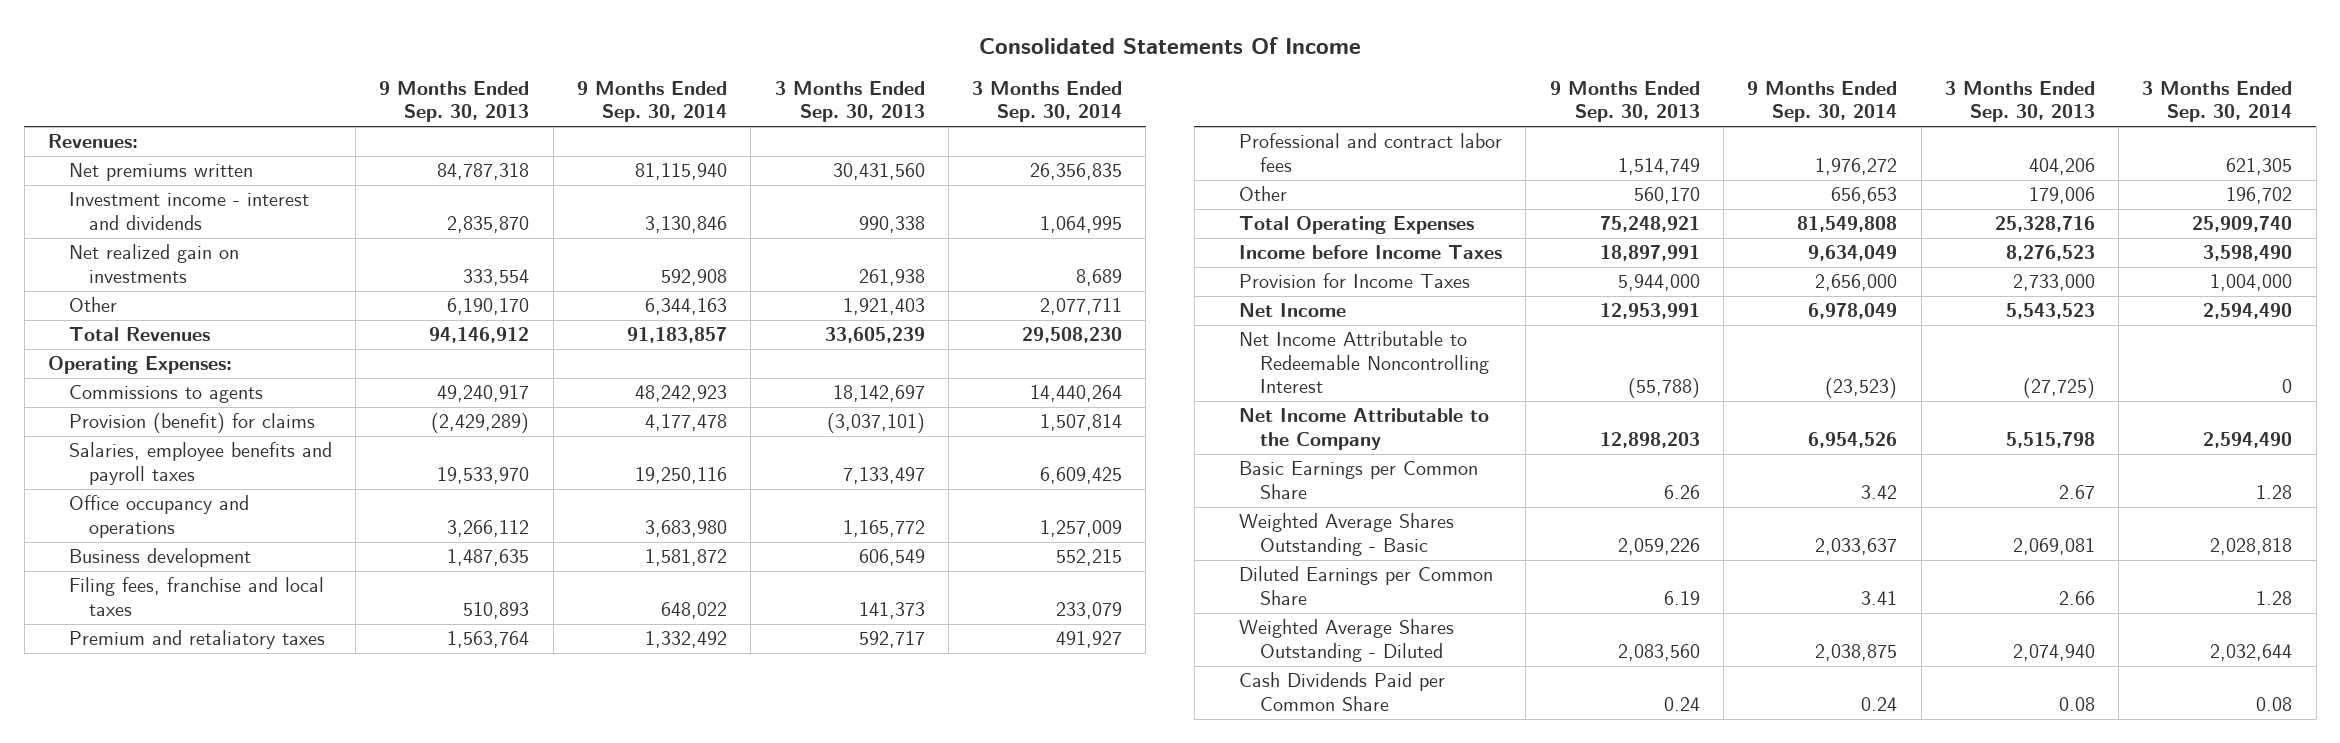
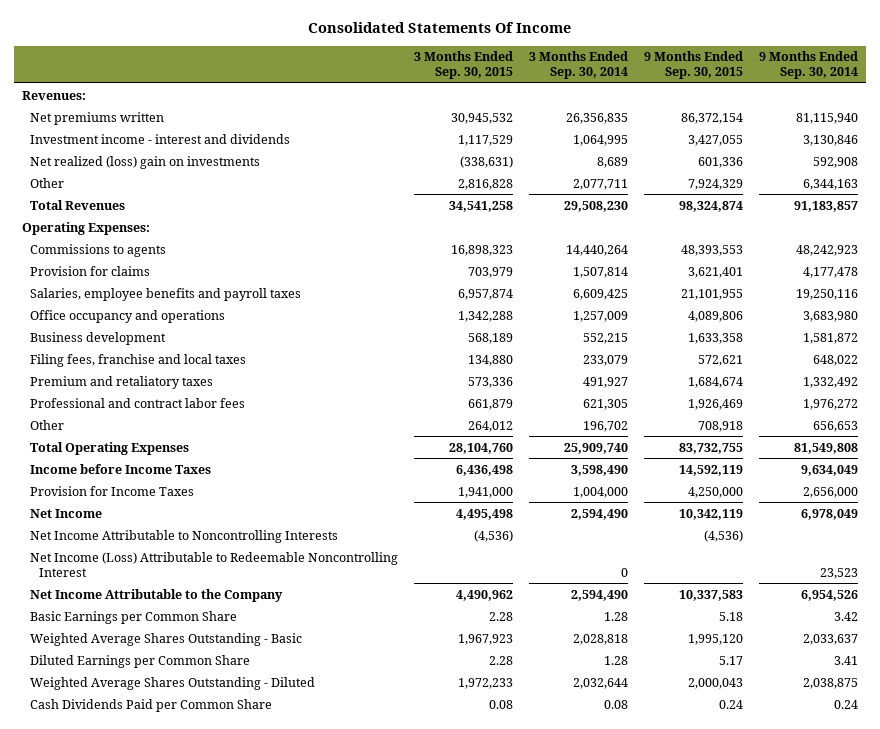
[379,80,530,123] 9 Months Ended Sep. 30, 2013 -> none
[774,80,925,123] 3 Months Ended Sep. 30, 2013 -> none
none -> [414,51,514,80] 3 Months Ended Sep. 30, 2015
none -> [644,51,744,80] 9 Months Ended Sep. 30, 2015
[68,244,239,283] Net realized gain on investments -> [30,155,261,169] Net realized (loss) gain on investments
[68,413,315,434] Provision (benefit) for claims -> [30,265,151,276] Provision for claims
none -> [30,529,339,543] Net Income Attributable to Noncontrolling Interests
[1239,331,1489,394] Net Income Attributable to Redeemable Noncontrolling Interest -> [30,551,399,577] Net Income (Loss) Attributable to Redeemable Noncontrolling Interest
[1825,378,1898,399] (23,523) -> [820,567,859,579] 23,523

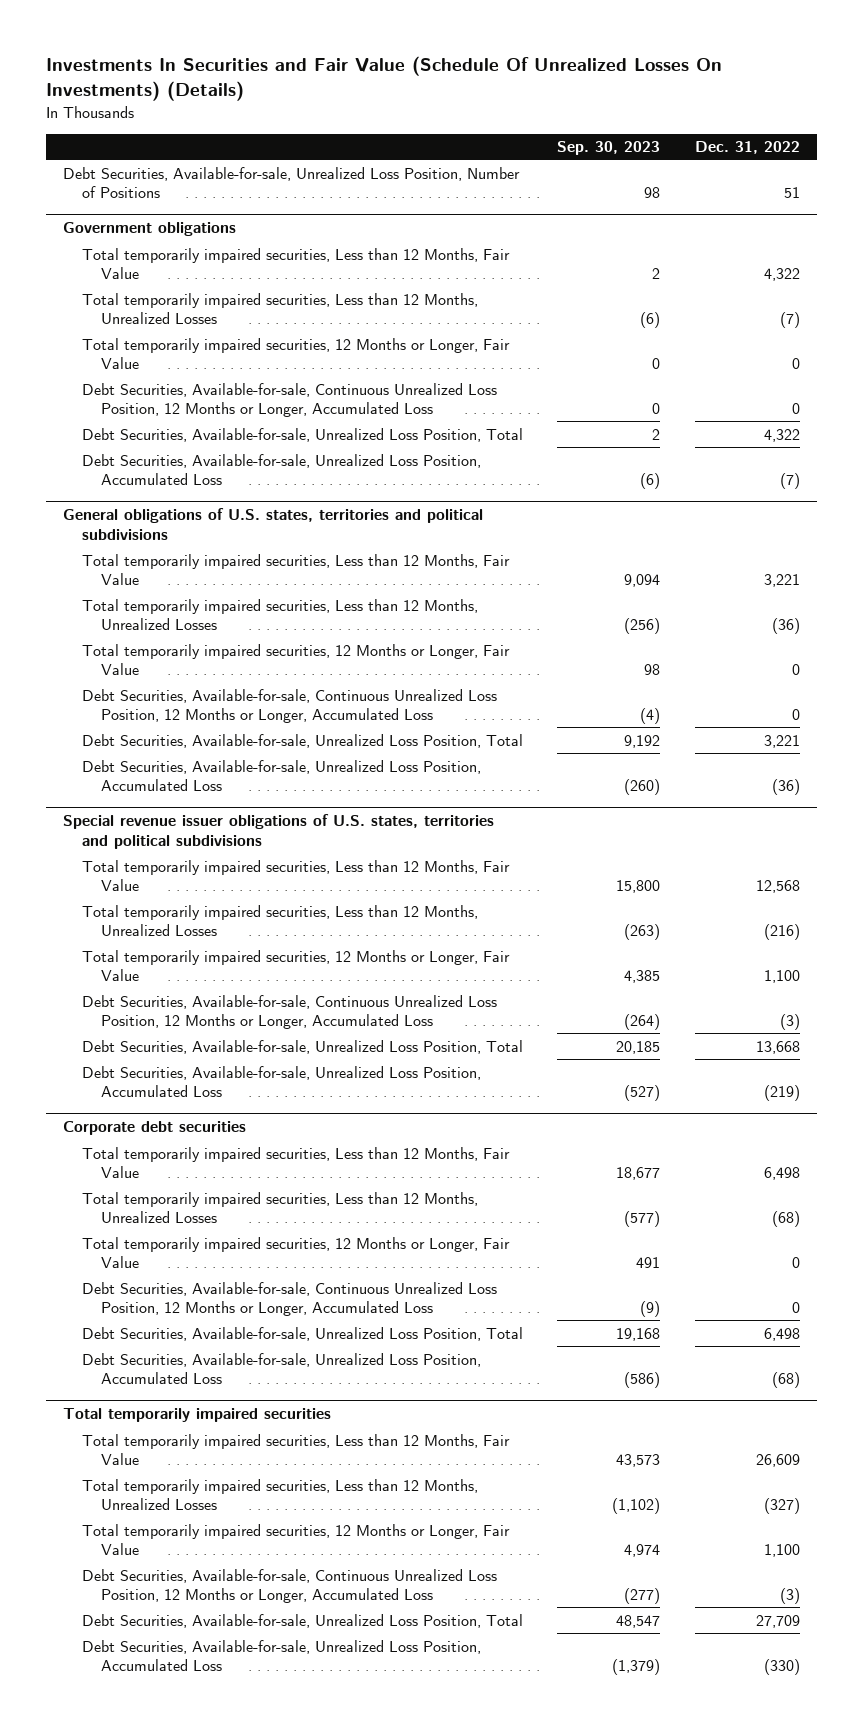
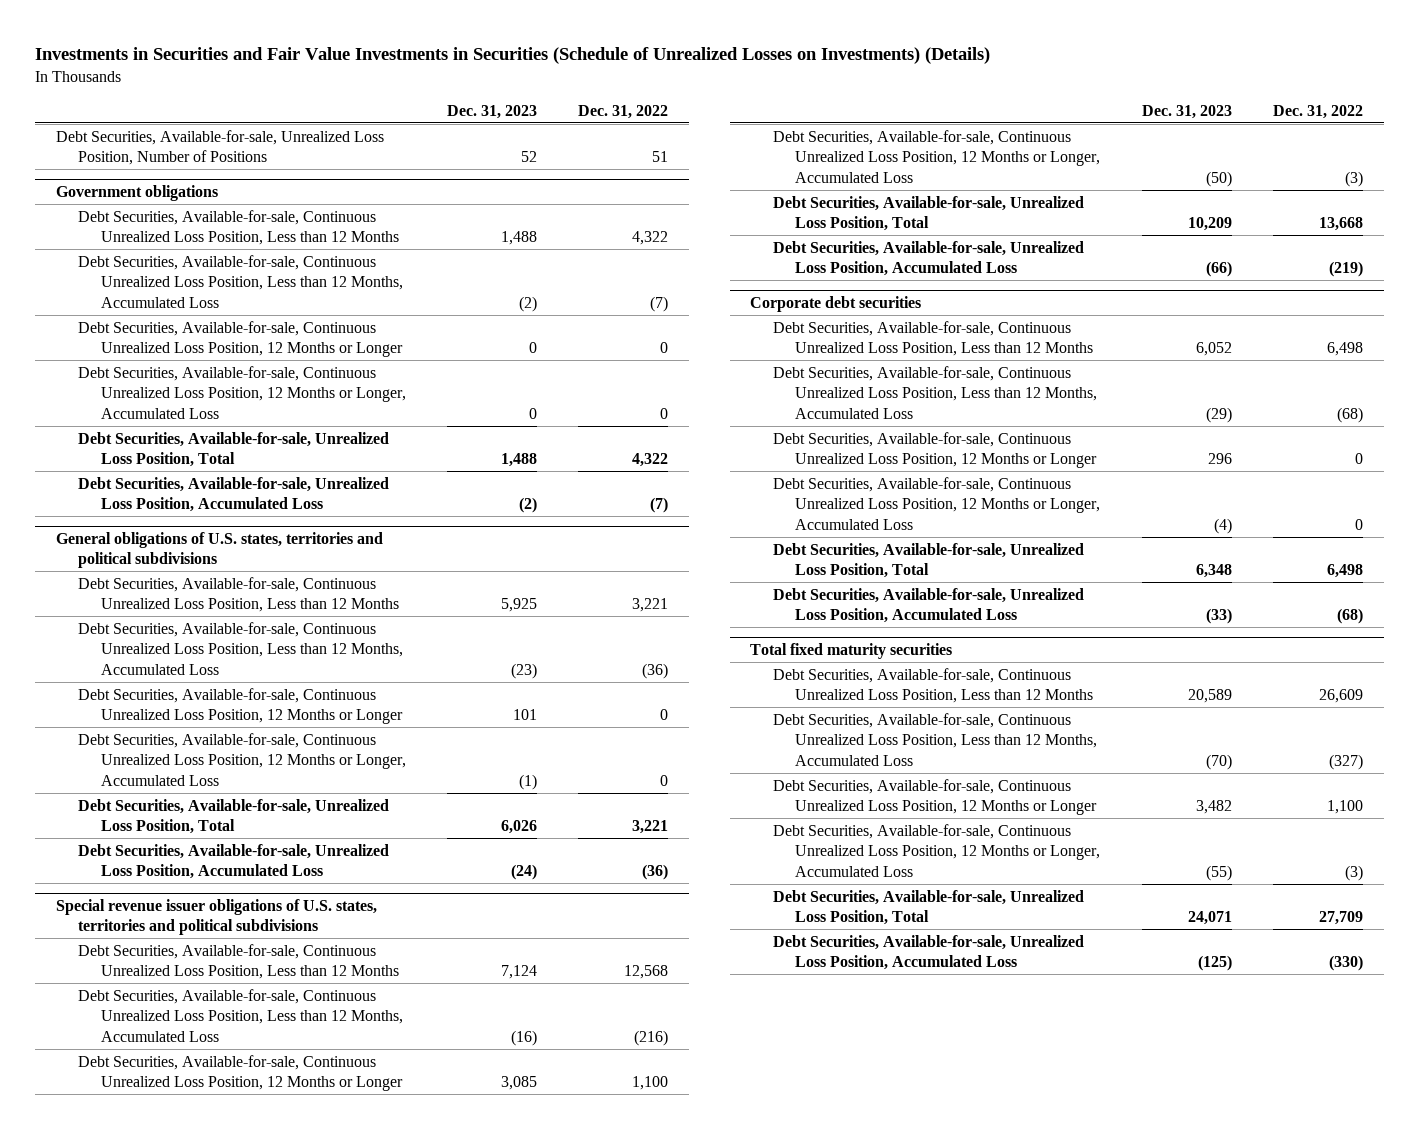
[45,55,722,101] Investments In Securities and Fair Value (Schedule Of Unrealized Losses On Investments) (Details) -> [35,47,991,65] Investments in Securities and Fair Value Investments in Securities (Schedule of Unrealized Losses on Investments) (Details)
[557,141,661,156] Sep. 30, 2023 -> none
none -> [446,104,537,119] Dec. 31, 2023
[82,247,511,280] Total temporarily impaired securities, Less than 12 Months, Fair Value -> [78,209,399,246] Debt Securities, Available-for-sale, Continuous Unrealized Loss Position, Less than 12 Months
[82,292,479,325] Total temporarily impaired securities, Less than 12 Months, Unrealized Losses -> [78,254,403,308] Debt Securities, Available-for-sale, Continuous Unrealized Loss Position, Less than 12 Months, Accumulated Loss
[82,337,511,370] Total temporarily impaired securities, 12 Months or Longer, Fair Value -> [78,320,403,358] Debt Securities, Available-for-sale, Continuous Unrealized Loss Position, 12 Months or Longer
[82,553,511,586] Total temporarily impaired securities, Less than 12 Months, Fair Value -> [78,576,399,613] Debt Securities, Available-for-sale, Continuous Unrealized Loss Position, Less than 12 Months
[82,598,479,631] Total temporarily impaired securities, Less than 12 Months, Unrealized Losses -> [78,621,403,675] Debt Securities, Available-for-sale, Continuous Unrealized Loss Position, Less than 12 Months, Accumulated Loss
[82,643,511,676] Total temporarily impaired securities, 12 Months or Longer, Fair Value -> [78,687,403,725] Debt Securities, Available-for-sale, Continuous Unrealized Loss Position, 12 Months or Longer
[82,859,511,892] Total temporarily impaired securities, Less than 12 Months, Fair Value -> [78,943,399,980] Debt Securities, Available-for-sale, Continuous Unrealized Loss Position, Less than 12 Months
[82,904,479,937] Total temporarily impaired securities, Less than 12 Months, Unrealized Losses -> [78,988,403,1042] Debt Securities, Available-for-sale, Continuous Unrealized Loss Position, Less than 12 Months, Accumulated Loss
[82,949,511,982] Total temporarily impaired securities, 12 Months or Longer, Fair Value -> [78,1054,403,1092] Debt Securities, Available-for-sale, Continuous Unrealized Loss Position, 12 Months or Longer
[82,1146,511,1179] Total temporarily impaired securities, Less than 12 Months, Fair Value -> [772,320,1094,357] Debt Securities, Available-for-sale, Continuous Unrealized Loss Position, Less than 12 Months
[82,1191,479,1224] Total temporarily impaired securities, Less than 12 Months, Unrealized Losses -> [772,365,1098,419] Debt Securities, Available-for-sale, Continuous Unrealized Loss Position, Less than 12 Months, Accumulated Loss
[82,1236,511,1269] Total temporarily impaired securities, 12 Months or Longer, Fair Value -> [772,431,1098,469] Debt Securities, Available-for-sale, Continuous Unrealized Loss Position, 12 Months or Longer
[62,1408,331,1423] Total temporarily impaired securities -> [750,642,953,659] Total fixed maturity securities
[82,1433,511,1466] Total temporarily impaired securities, Less than 12 Months, Fair Value -> [772,667,1094,704] Debt Securities, Available-for-sale, Continuous Unrealized Loss Position, Less than 12 Months
[82,1478,479,1511] Total temporarily impaired securities, Less than 12 Months, Unrealized Losses -> [772,712,1098,766] Debt Securities, Available-for-sale, Continuous Unrealized Loss Position, Less than 12 Months, Accumulated Loss
[82,1523,511,1556] Total temporarily impaired securities, 12 Months or Longer, Fair Value -> [772,778,1098,816] Debt Securities, Available-for-sale, Continuous Unrealized Loss Position, 12 Months or Longer

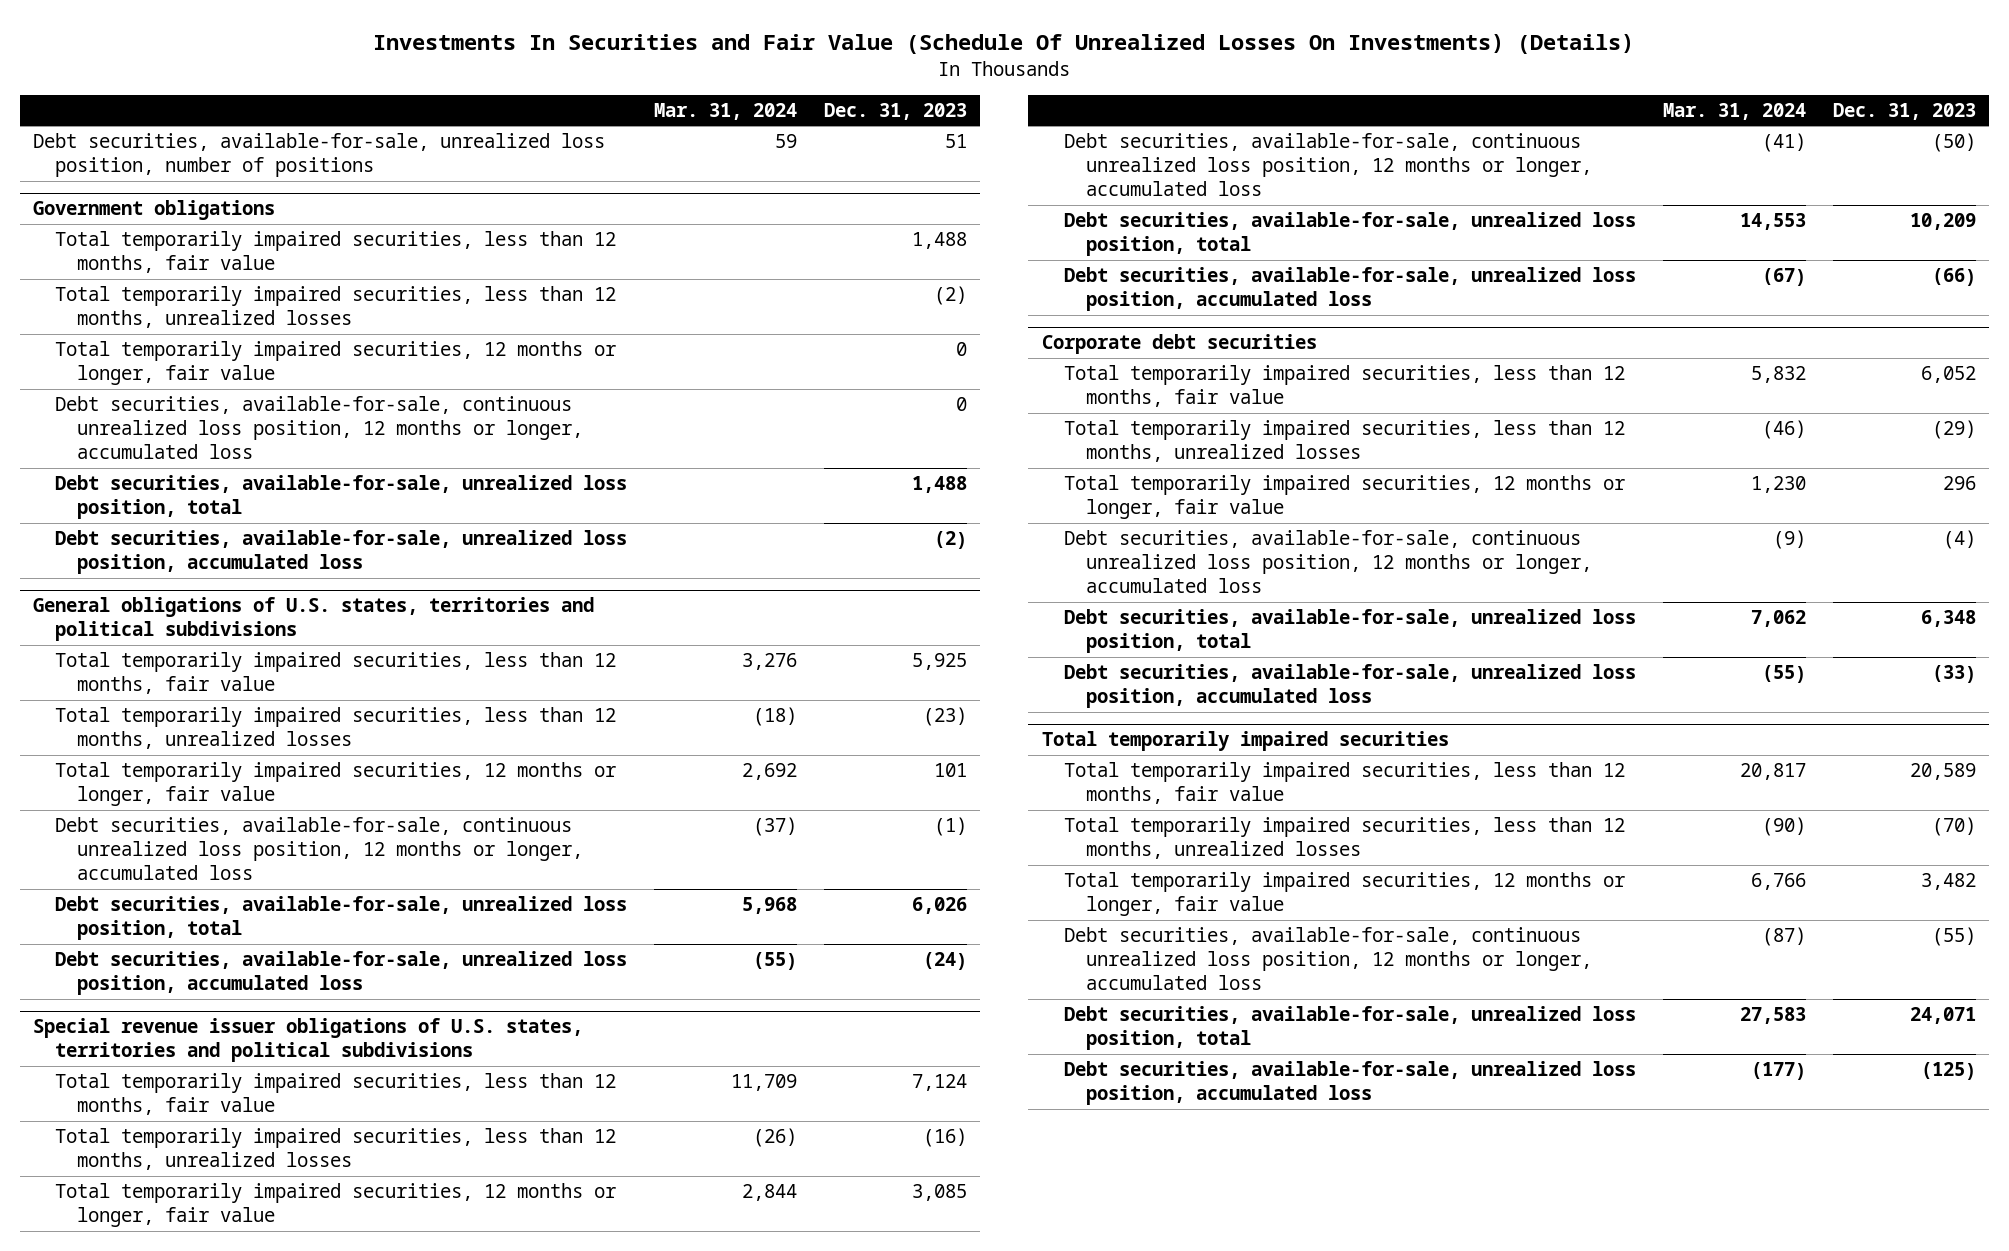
[35,47,991,65] Investments in Securities and Fair Value Investments in Securities (Schedule of Unrealized Losses on Investments) (Details) -> [373,33,1635,54] Investments In Securities and Fair Value (Schedule Of Unrealized Losses On Investments) (Details)
[578,104,669,119] Dec. 31, 2022 -> none
none -> [654,103,798,121] Mar. 31, 2024
[55,129,384,166] Debt Securities, Available-for-sale, Unrealized Loss Position, Number of Positions -> [33,133,606,178] Debt securities, available-for-sale, unrealized loss position, number of positions
[520,151,537,163] 52 -> [944,134,967,149] 51
[78,209,399,246] Debt Securities, Available-for-sale, Continuous Unrealized Loss Position, Less than 12 Months -> [55,231,617,274] Total temporarily impaired securities, less than 12 months, fair value
[78,254,403,308] Debt Securities, Available-for-sale, Continuous Unrealized Loss Position, Less than 12 Months, Accumulated Loss -> [55,286,617,329] Total temporarily impaired securities, less than 12 months, unrealized losses
[78,320,403,358] Debt Securities, Available-for-sale, Continuous Unrealized Loss Position, 12 Months or Longer -> [55,341,617,386] Total temporarily impaired securities, 12 months or longer, fair value
[78,365,406,419] Debt Securities, Available-for-sale, Continuous Unrealized Loss Position, 12 Months or Longer, Accumulated Loss -> [55,396,584,460] Debt securities, available-for-sale, continuous unrealized loss position, 12 months or longer, accumulated loss
[78,431,390,468] Debt Securities, Available-for-sale, Unrealized Loss Position, Total -> [55,475,628,520] Debt securities, available-for-sale, unrealized loss position, total
[78,476,390,513] Debt Securities, Available-for-sale, Unrealized Loss Position, Accumulated Loss -> [55,530,628,575] Debt securities, available-for-sale, unrealized loss position, accumulated loss
[78,576,399,613] Debt Securities, Available-for-sale, Continuous Unrealized Loss Position, Less than 12 Months -> [55,652,617,695] Total temporarily impaired securities, less than 12 months, fair value
[78,621,403,675] Debt Securities, Available-for-sale, Continuous Unrealized Loss Position, Less than 12 Months, Accumulated Loss -> [55,707,617,750] Total temporarily impaired securities, less than 12 months, unrealized losses
[78,687,403,725] Debt Securities, Available-for-sale, Continuous Unrealized Loss Position, 12 Months or Longer -> [55,762,617,807] Total temporarily impaired securities, 12 months or longer, fair value
[78,732,406,786] Debt Securities, Available-for-sale, Continuous Unrealized Loss Position, 12 Months or Longer, Accumulated Loss -> [55,817,584,881] Debt securities, available-for-sale, continuous unrealized loss position, 12 months or longer, accumulated loss
[78,798,390,835] Debt Securities, Available-for-sale, Unrealized Loss Position, Total -> [55,896,628,941] Debt securities, available-for-sale, unrealized loss position, total
[78,843,390,880] Debt Securities, Available-for-sale, Unrealized Loss Position, Accumulated Loss -> [55,951,628,996] Debt securities, available-for-sale, unrealized loss position, accumulated loss
[78,943,399,980] Debt Securities, Available-for-sale, Continuous Unrealized Loss Position, Less than 12 Months -> [55,1073,617,1116] Total temporarily impaired securities, less than 12 months, fair value
[78,988,403,1042] Debt Securities, Available-for-sale, Continuous Unrealized Loss Position, Less than 12 Months, Accumulated Loss -> [55,1128,617,1171] Total temporarily impaired securities, less than 12 months, unrealized losses
[78,1054,403,1092] Debt Securities, Available-for-sale, Continuous Unrealized Loss Position, 12 Months or Longer -> [55,1183,617,1228] Total temporarily impaired securities, 12 months or longer, fair value
[772,129,1101,183] Debt Securities, Available-for-sale, Continuous Unrealized Loss Position, 12 Months or Longer, Accumulated Loss -> [1063,133,1592,197] Debt securities, available-for-sale, continuous unrealized loss position, 12 months or longer, accumulated loss
[772,195,1084,232] Debt Securities, Available-for-sale, Unrealized Loss Position, Total -> [1063,212,1636,257] Debt securities, available-for-sale, unrealized loss position, total
[772,240,1084,277] Debt Securities, Available-for-sale, Unrealized Loss Position, Accumulated Loss -> [1063,267,1636,312] Debt securities, available-for-sale, unrealized loss position, accumulated loss
[772,320,1094,357] Debt Securities, Available-for-sale, Continuous Unrealized Loss Position, Less than 12 Months -> [1063,365,1625,408] Total temporarily impaired securities, less than 12 months, fair value
[772,365,1098,419] Debt Securities, Available-for-sale, Continuous Unrealized Loss Position, Less than 12 Months, Accumulated Loss -> [1063,420,1625,463] Total temporarily impaired securities, less than 12 months, unrealized losses
[772,431,1098,469] Debt Securities, Available-for-sale, Continuous Unrealized Loss Position, 12 Months or Longer -> [1063,475,1625,520] Total temporarily impaired securities, 12 months or longer, fair value
[772,476,1101,530] Debt Securities, Available-for-sale, Continuous Unrealized Loss Position, 12 Months or Longer, Accumulated Loss -> [1063,530,1592,594] Debt securities, available-for-sale, continuous unrealized loss position, 12 months or longer, accumulated loss
[772,542,1084,579] Debt Securities, Available-for-sale, Unrealized Loss Position, Total -> [1063,609,1636,654] Debt securities, available-for-sale, unrealized loss position, total
[772,587,1084,624] Debt Securities, Available-for-sale, Unrealized Loss Position, Accumulated Loss -> [1063,664,1636,709] Debt securities, available-for-sale, unrealized loss position, accumulated loss
[750,642,953,659] Total fixed maturity securities -> [1041,731,1449,752] Total temporarily impaired securities
[772,667,1094,704] Debt Securities, Available-for-sale, Continuous Unrealized Loss Position, Less than 12 Months -> [1063,762,1625,805] Total temporarily impaired securities, less than 12 months, fair value
[772,712,1098,766] Debt Securities, Available-for-sale, Continuous Unrealized Loss Position, Less than 12 Months, Accumulated Loss -> [1063,817,1625,860] Total temporarily impaired securities, less than 12 months, unrealized losses
[772,778,1098,816] Debt Securities, Available-for-sale, Continuous Unrealized Loss Position, 12 Months or Longer -> [1063,872,1625,917] Total temporarily impaired securities, 12 months or longer, fair value
[772,823,1101,877] Debt Securities, Available-for-sale, Continuous Unrealized Loss Position, 12 Months or Longer, Accumulated Loss -> [1063,927,1592,991] Debt securities, available-for-sale, continuous unrealized loss position, 12 months or longer, accumulated loss
[772,889,1084,926] Debt Securities, Available-for-sale, Unrealized Loss Position, Total -> [1063,1006,1636,1051] Debt securities, available-for-sale, unrealized loss position, total
[772,934,1084,971] Debt Securities, Available-for-sale, Unrealized Loss Position, Accumulated Loss -> [1063,1061,1636,1106] Debt securities, available-for-sale, unrealized loss position, accumulated loss

